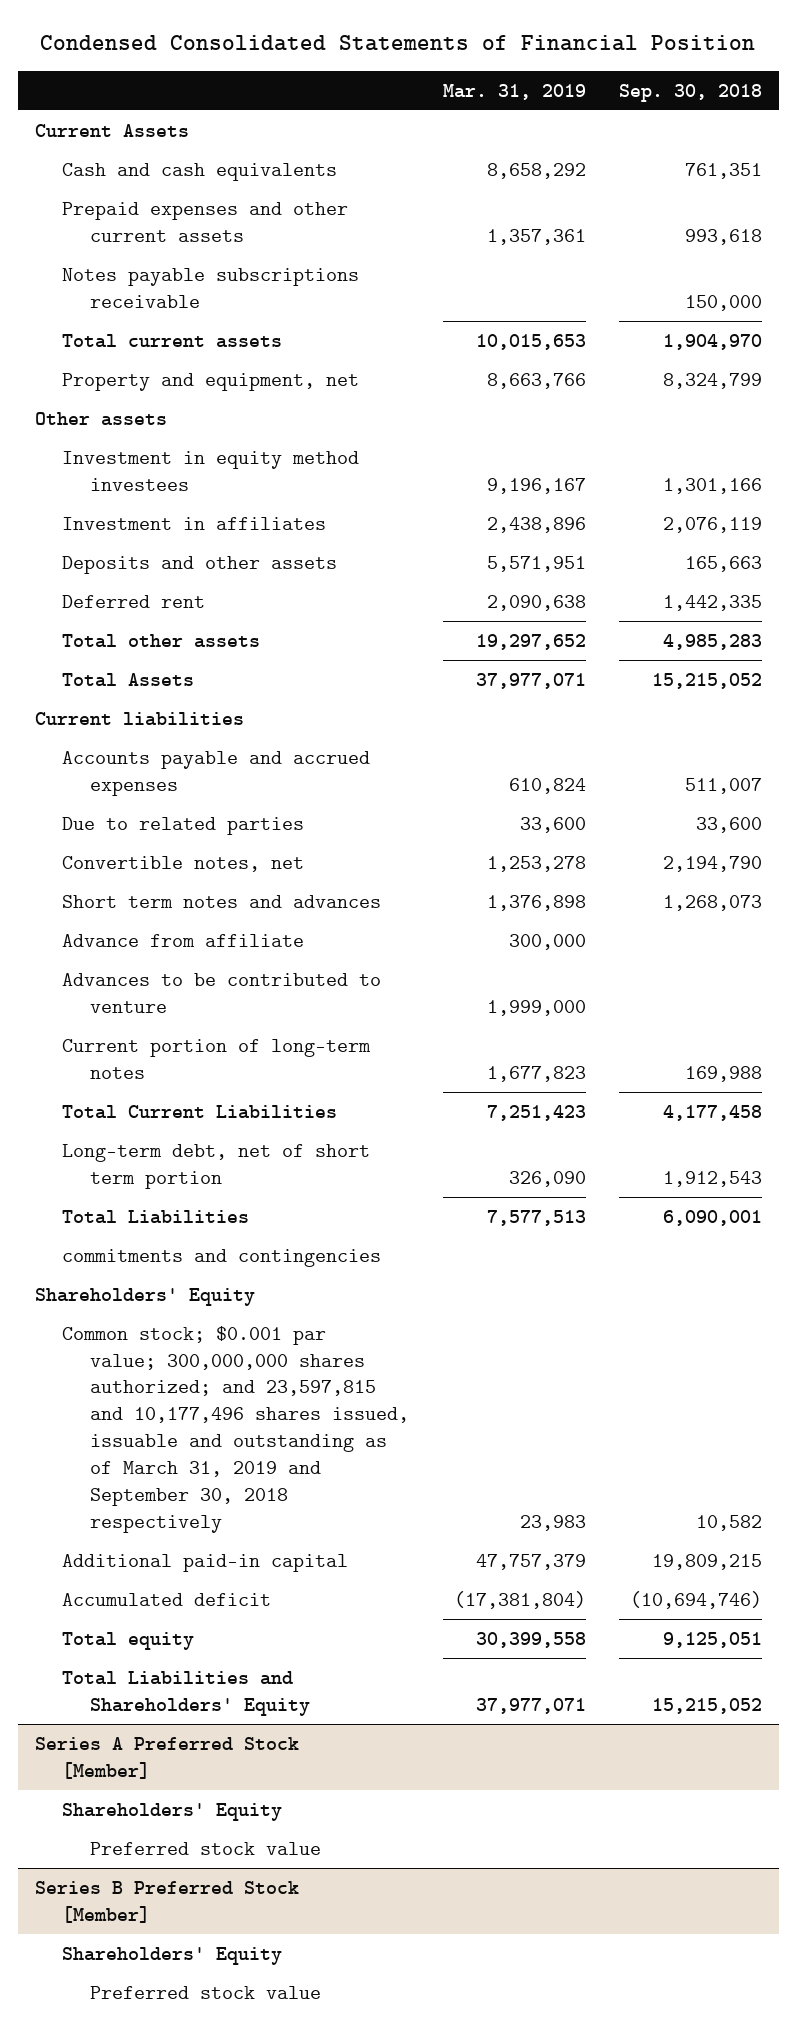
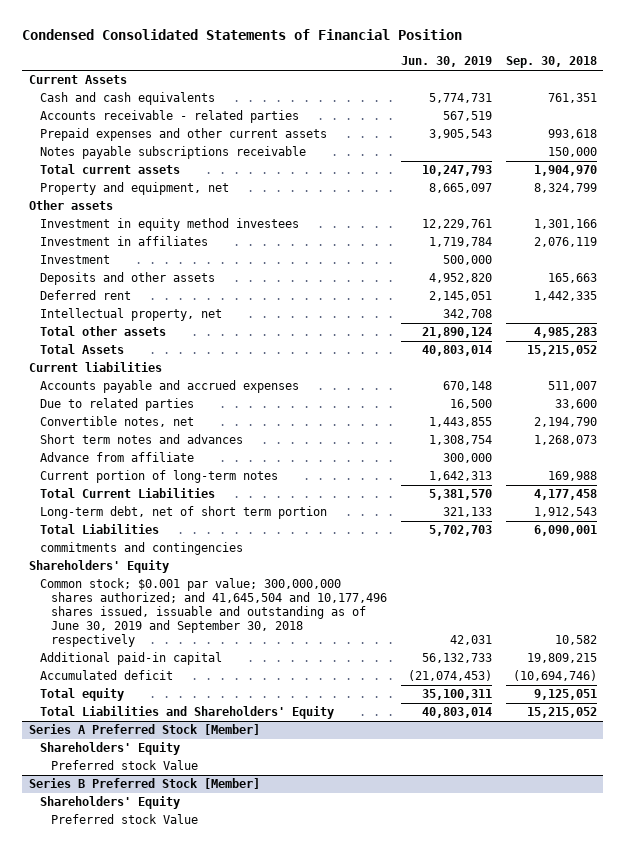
[442,83,586,100] Mar. 31, 2019 -> none
none -> [400,56,492,68] Jun. 30, 2019
none -> [40,110,300,124] Accounts receivable - related parties
none -> [40,255,111,265] Investment
none -> [40,308,223,322] Intellectual property, net
[62,972,382,1013] Advances to be contributed to venture -> none
[62,1325,410,1533] Common stock; $0.001 par value; 300,000,000 shares authorized; and 23,597,815 and 10,177,496 shares issued, issuable and outstanding as of March 31, 2019 and September 30, 2018 respectively -> [40,578,388,648] Common stock; $0.001 par value; 300,000,000 shares authorized; and 41,645,504 and 10,177,496 shares issued, issuable and outstanding as of June 30, 2019 and September 30, 2018 respectively
[90,1841,322,1855] Preferred stock value -> [51,760,199,771] Preferred stock Value
[90,1985,322,1999] Preferred stock value -> [51,814,199,825] Preferred stock Value

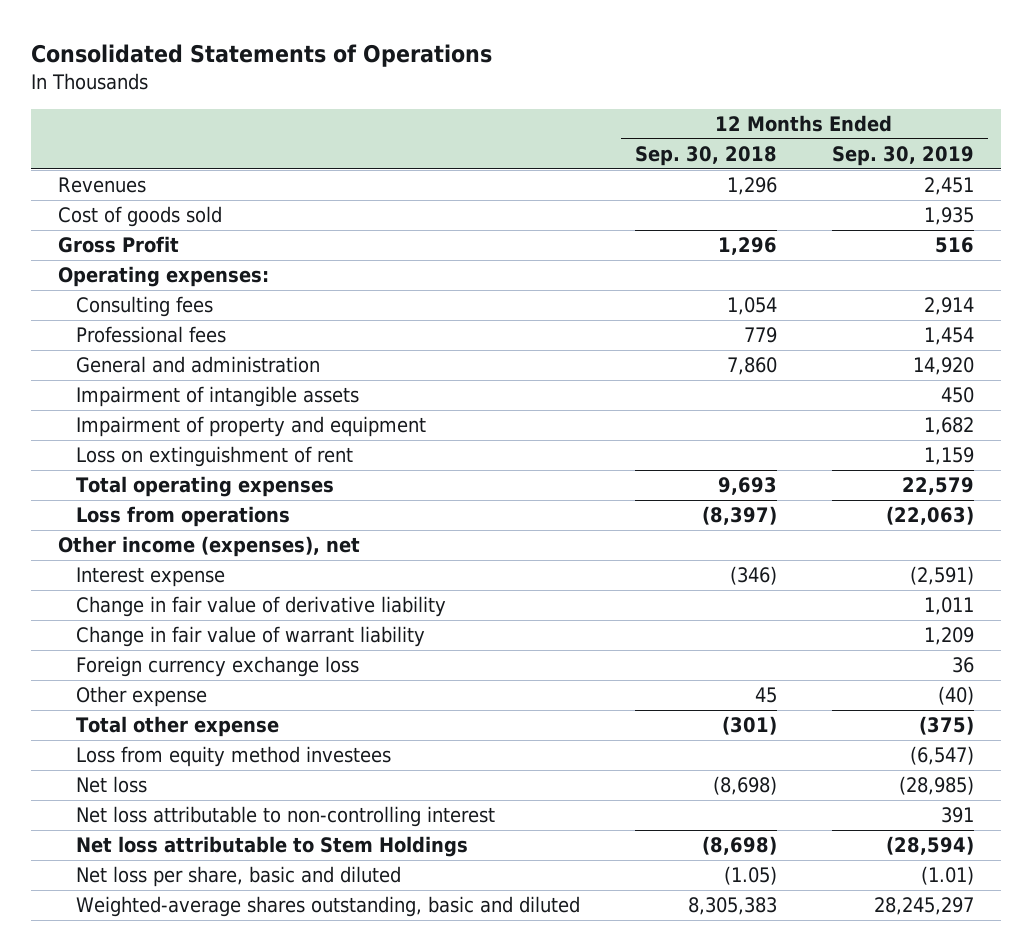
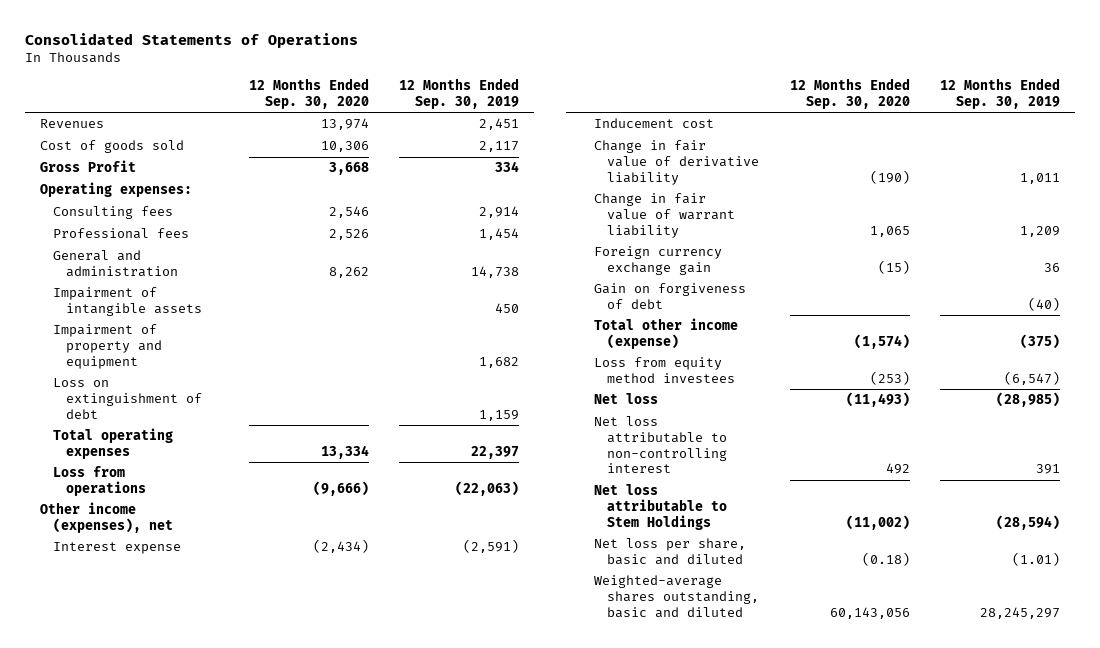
[634,145,777,166] Sep. 30, 2018 -> none
none -> [248,78,369,109] 12 Months Ended Sep. 30, 2020
[923,207,974,226] 1,935 -> [478,141,519,153] 2,117
[934,237,974,254] 516 -> [494,161,519,173] 334
[912,357,974,376] 14,920 -> [470,265,519,278] 14,738
[75,446,353,468] Loss on extinguishment of rent -> [53,378,203,419] Loss on extinguishment of debt
[901,477,974,496] 22,579 -> [470,445,519,459] 22,397
none -> [594,118,715,129] Inducement cost
[75,686,207,708] Other expense -> none
[75,656,359,678] Foreign currency exchange loss -> [594,246,723,275] Foreign currency exchange gain
none -> [594,283,747,309] Gain on forgiveness of debt
[75,716,279,738] Total other expense -> [594,318,739,349] Total other income (expense)

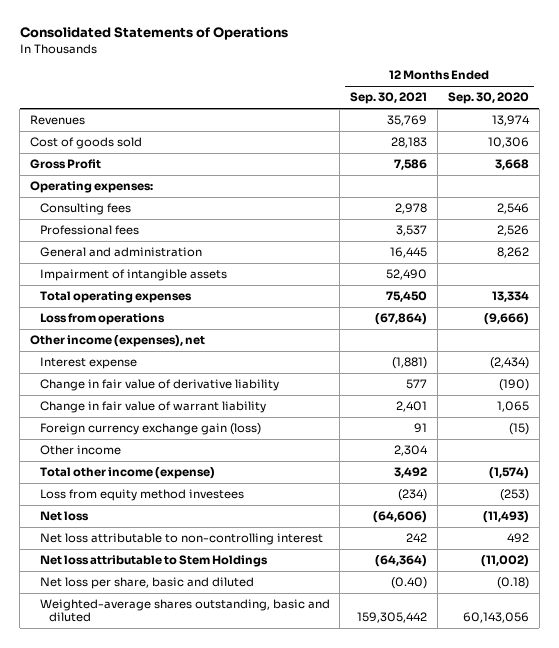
[398,78,519,109] 12 Months Ended Sep. 30, 2019 -> none
none -> [350,92,428,105] Sep. 30, 2021
[53,324,163,369] Impairment of property and equipment -> none
[53,378,203,419] Loss on extinguishment of debt -> none
[594,118,715,129] Inducement cost -> none
[594,283,747,309] Gain on forgiveness of debt -> none
[594,246,723,275] Foreign currency exchange gain -> [39,423,261,436] Foreign currency exchange gain (loss)
none -> [39,445,121,456] Other income

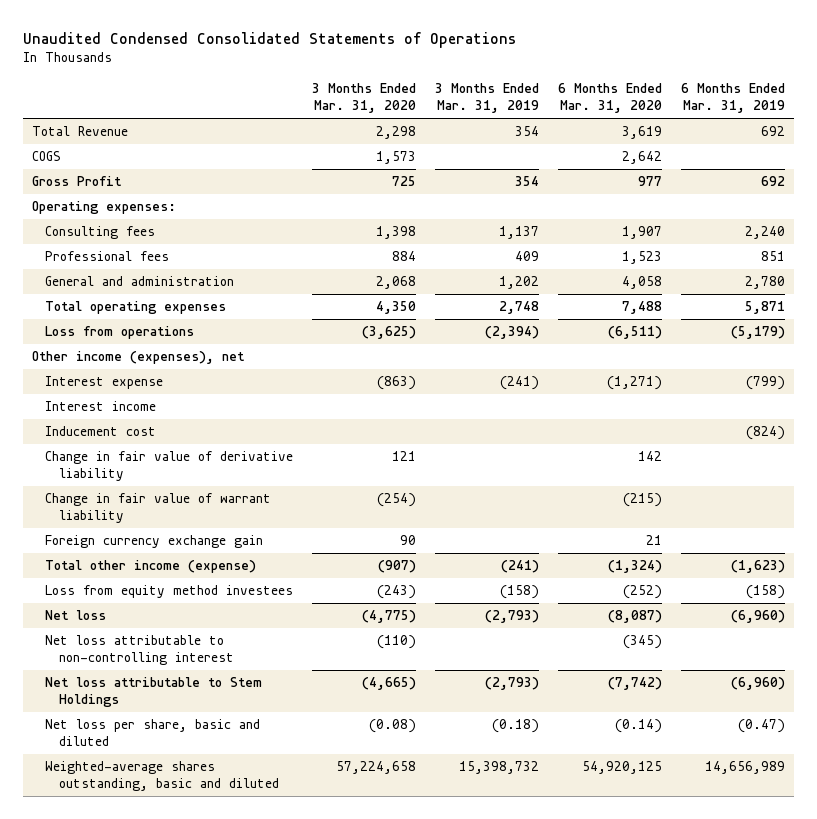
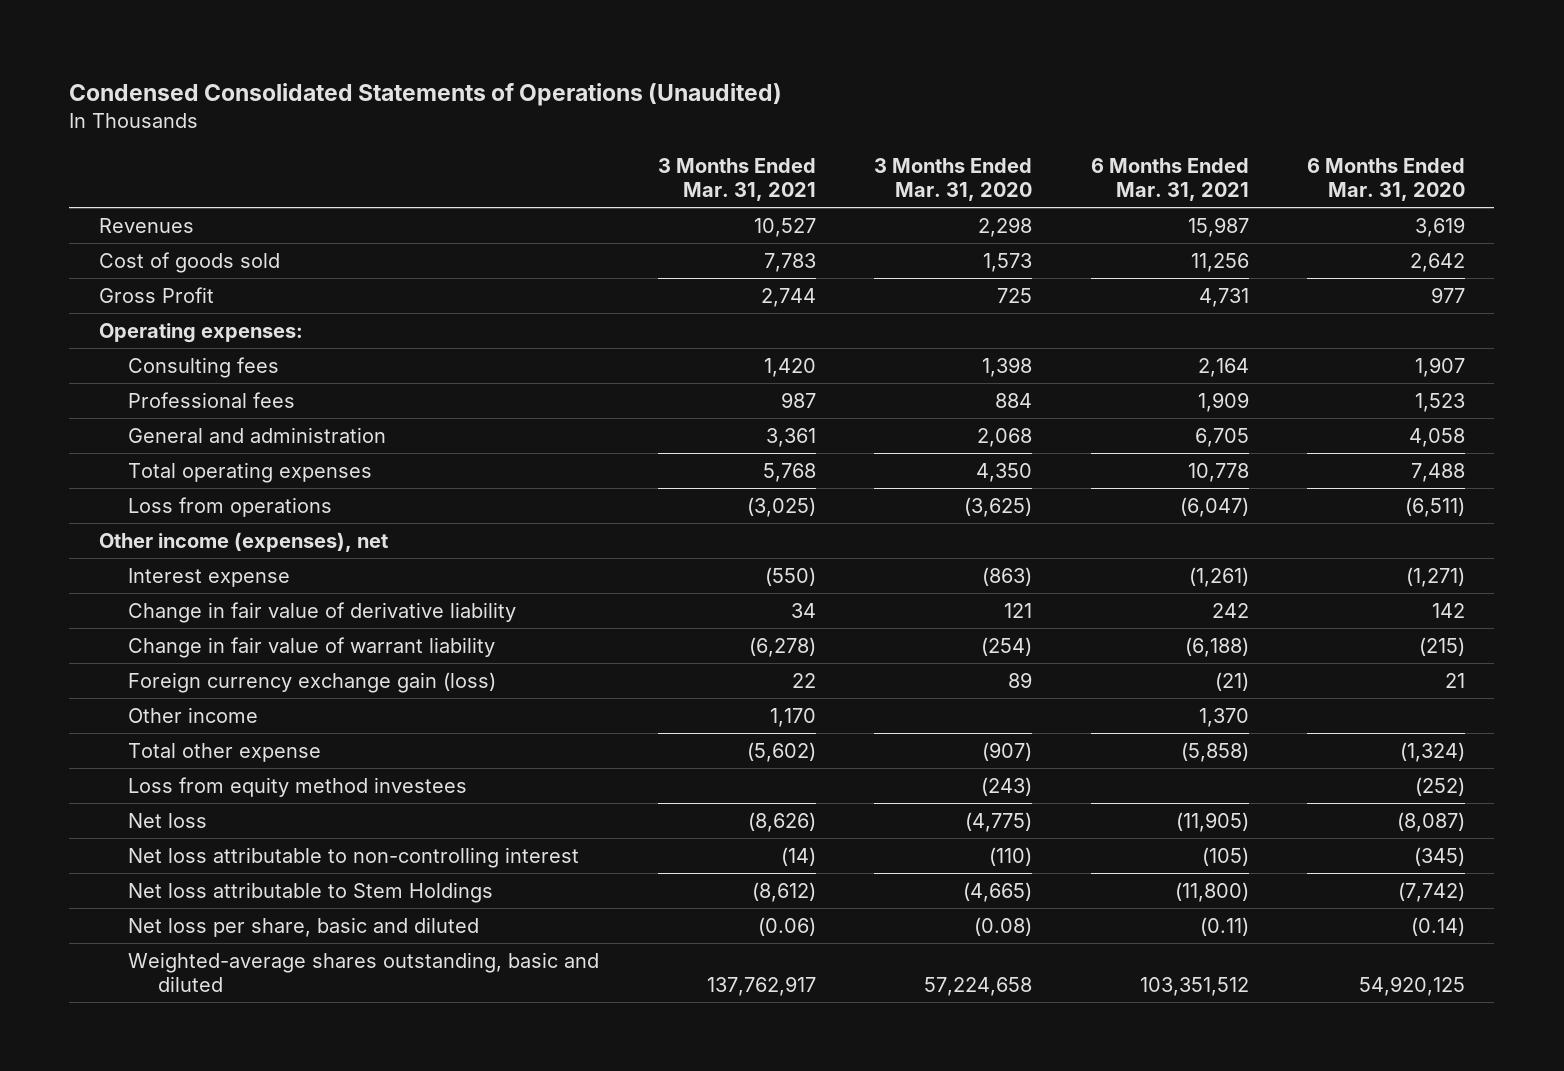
[23,32,517,49] Unaudited Condensed Consolidated Statements of Operations -> [69,82,783,106] Condensed Consolidated Statements of Operations (Unaudited)
[435,83,540,114] 3 Months Ended Mar. 31, 2019 -> none
[680,83,785,114] 6 Months Ended Mar. 31, 2019 -> none
none -> [657,157,816,202] 3 Months Ended Mar. 31, 2021
none -> [1090,157,1249,202] 6 Months Ended Mar. 31, 2021
[32,126,129,137] Total Revenue -> [98,217,194,233] Revenues
[32,151,62,162] COGS -> [98,251,280,273] Cost of goods sold
[45,401,157,412] Interest income -> none
[45,426,157,437] Inducement cost -> none
[45,535,264,549] Foreign currency exchange gain -> [128,671,497,693] Foreign currency exchange gain (loss)
[400,535,417,546] 90 -> [1008,671,1033,688] 89
none -> [128,706,259,723] Other income
[45,560,257,574] Total other income (expense) -> [128,742,322,762] Total other expense

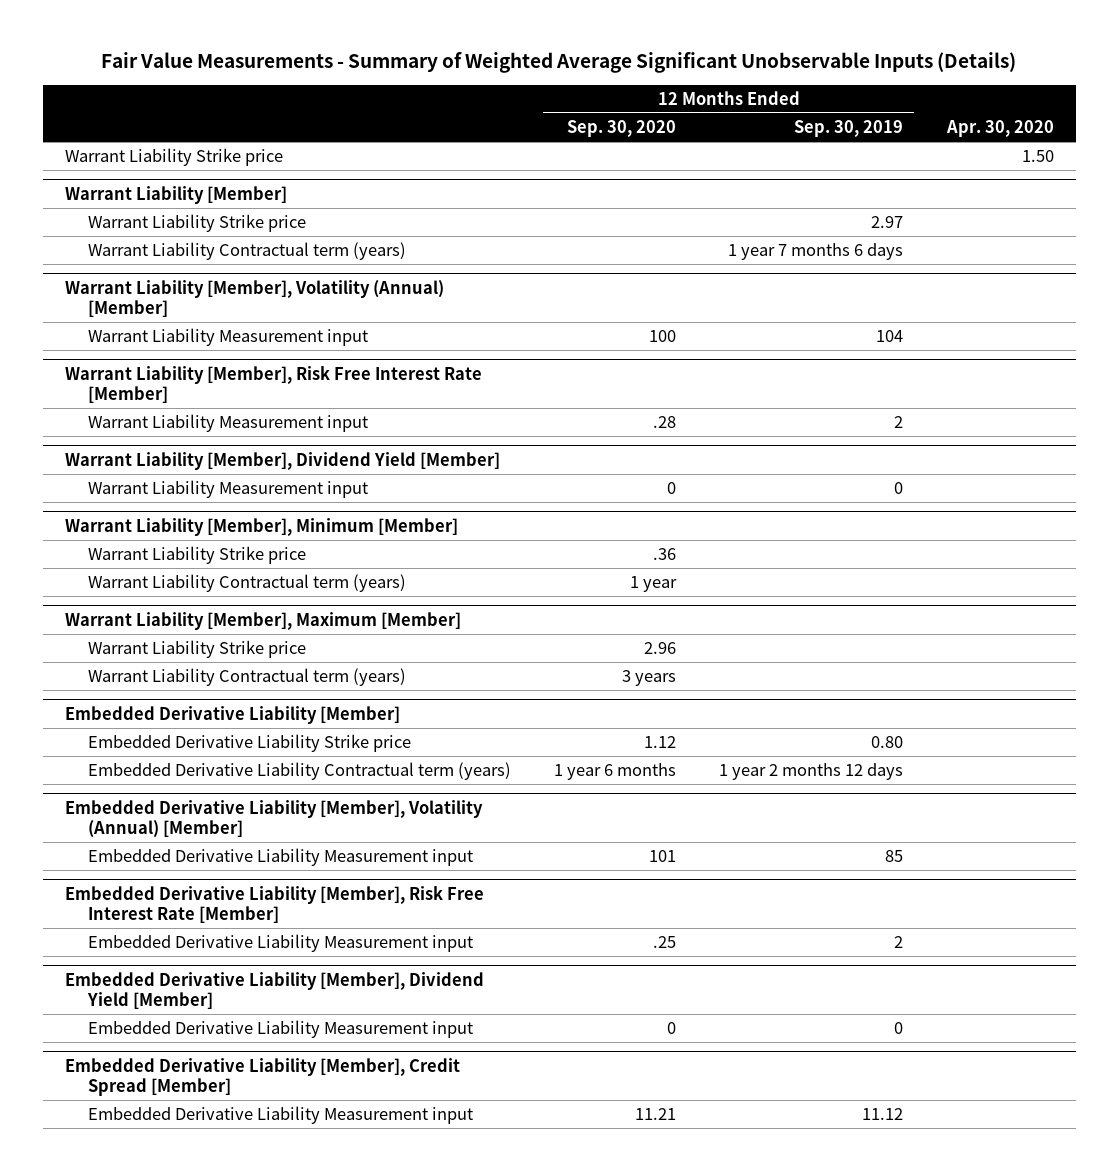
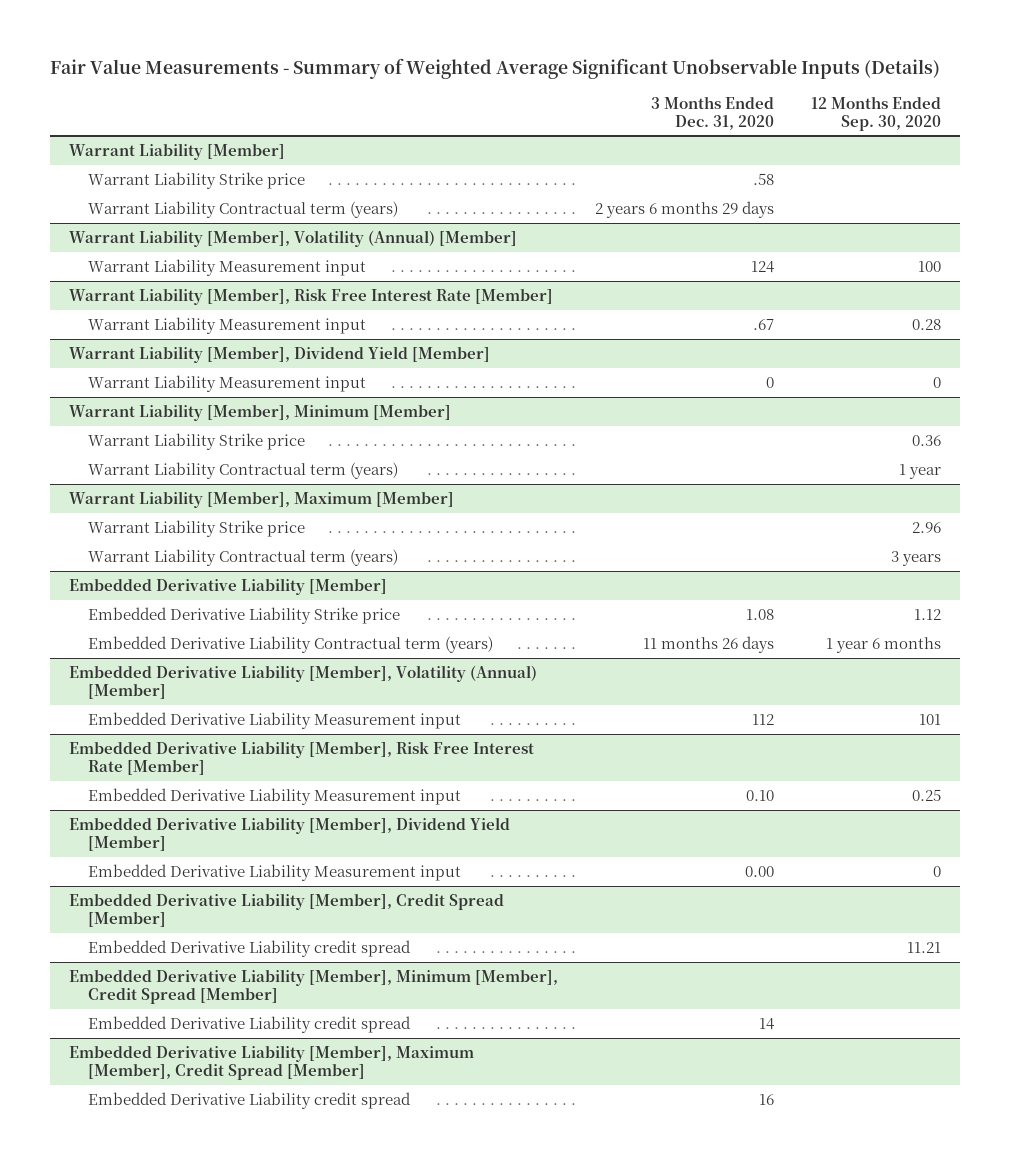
[794,120,904,138] Sep. 30, 2019 -> none
[945,120,1054,138] Apr. 30, 2020 -> none
none -> [650,95,774,130] 3 Months Ended Dec. 31, 2020
[64,148,283,167] Warrant Liability Strike price -> none
[652,416,676,429] .28 -> [912,318,942,330] 0.28
[652,548,676,561] .36 -> [912,434,942,446] 0.36
[652,936,676,949] .25 -> [912,788,942,801] 0.25
[87,1106,473,1125] Embedded Derivative Liability Measurement input -> [88,939,412,957] Embedded Derivative Liability credit spread
none -> [68,968,558,1004] Embedded Derivative Liability [Member], Minimum [Member], Credit Spread [Member]
none -> [88,1015,412,1033] Embedded Derivative Liability credit spread
none -> [68,1044,474,1080] Embedded Derivative Liability [Member], Maximum [Member], Credit Spread [Member]
none -> [88,1091,412,1109] Embedded Derivative Liability credit spread

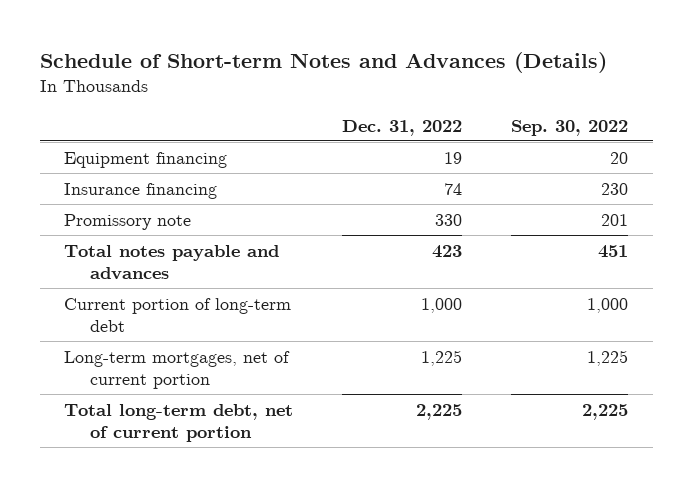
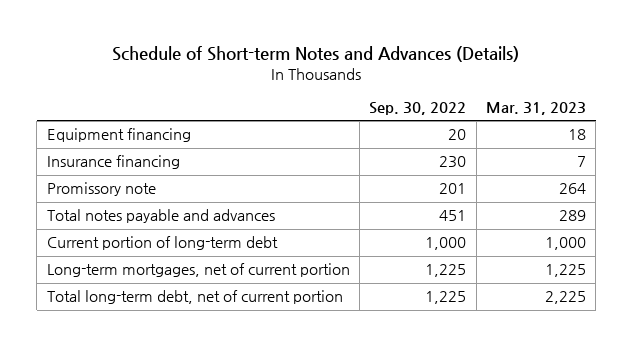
[342,119,463,136] Dec. 31, 2022 -> none
none -> [485,101,586,115] Mar. 31, 2023
[582,403,629,420] 2,225 -> [425,291,467,305] 1,225

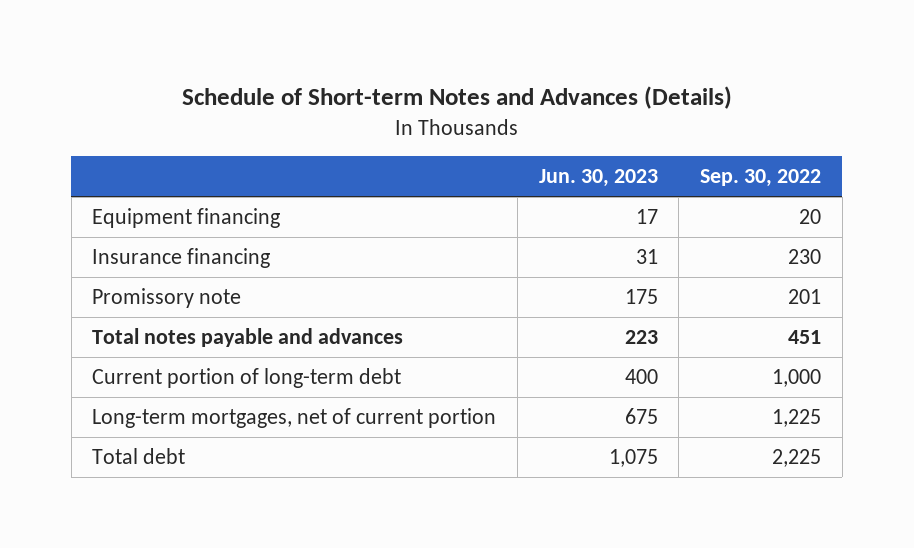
[485,101,586,115] Mar. 31, 2023 -> none
none -> [538,169,658,188] Jun. 30, 2023
[46,290,343,305] Total long-term debt, net of current portion -> [92,448,186,465] Total debt
[425,291,467,305] 1,225 -> [772,449,822,468] 2,225

